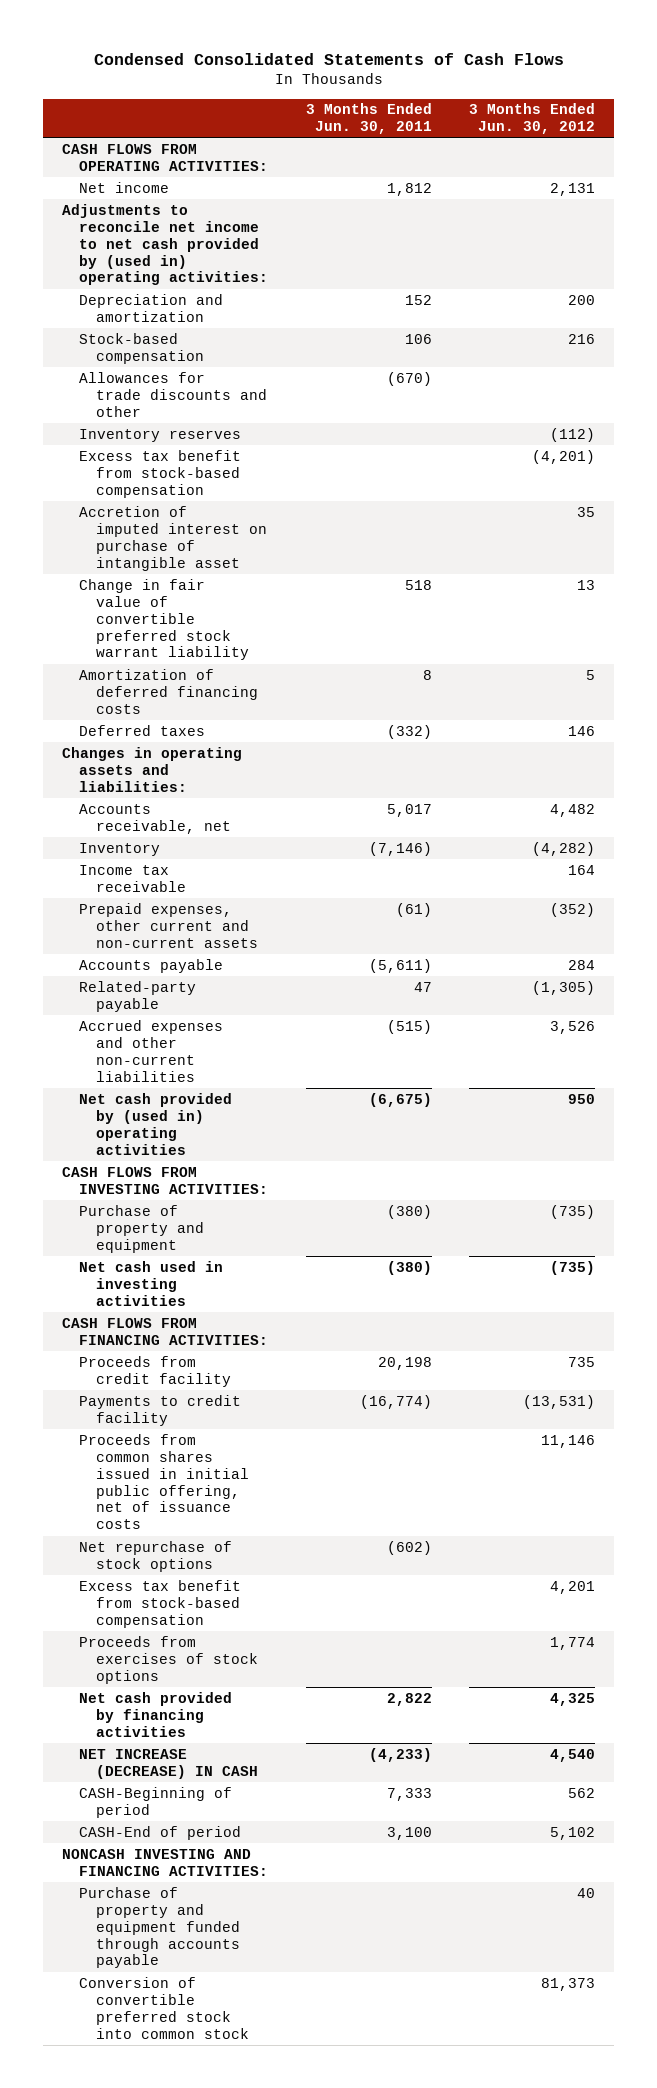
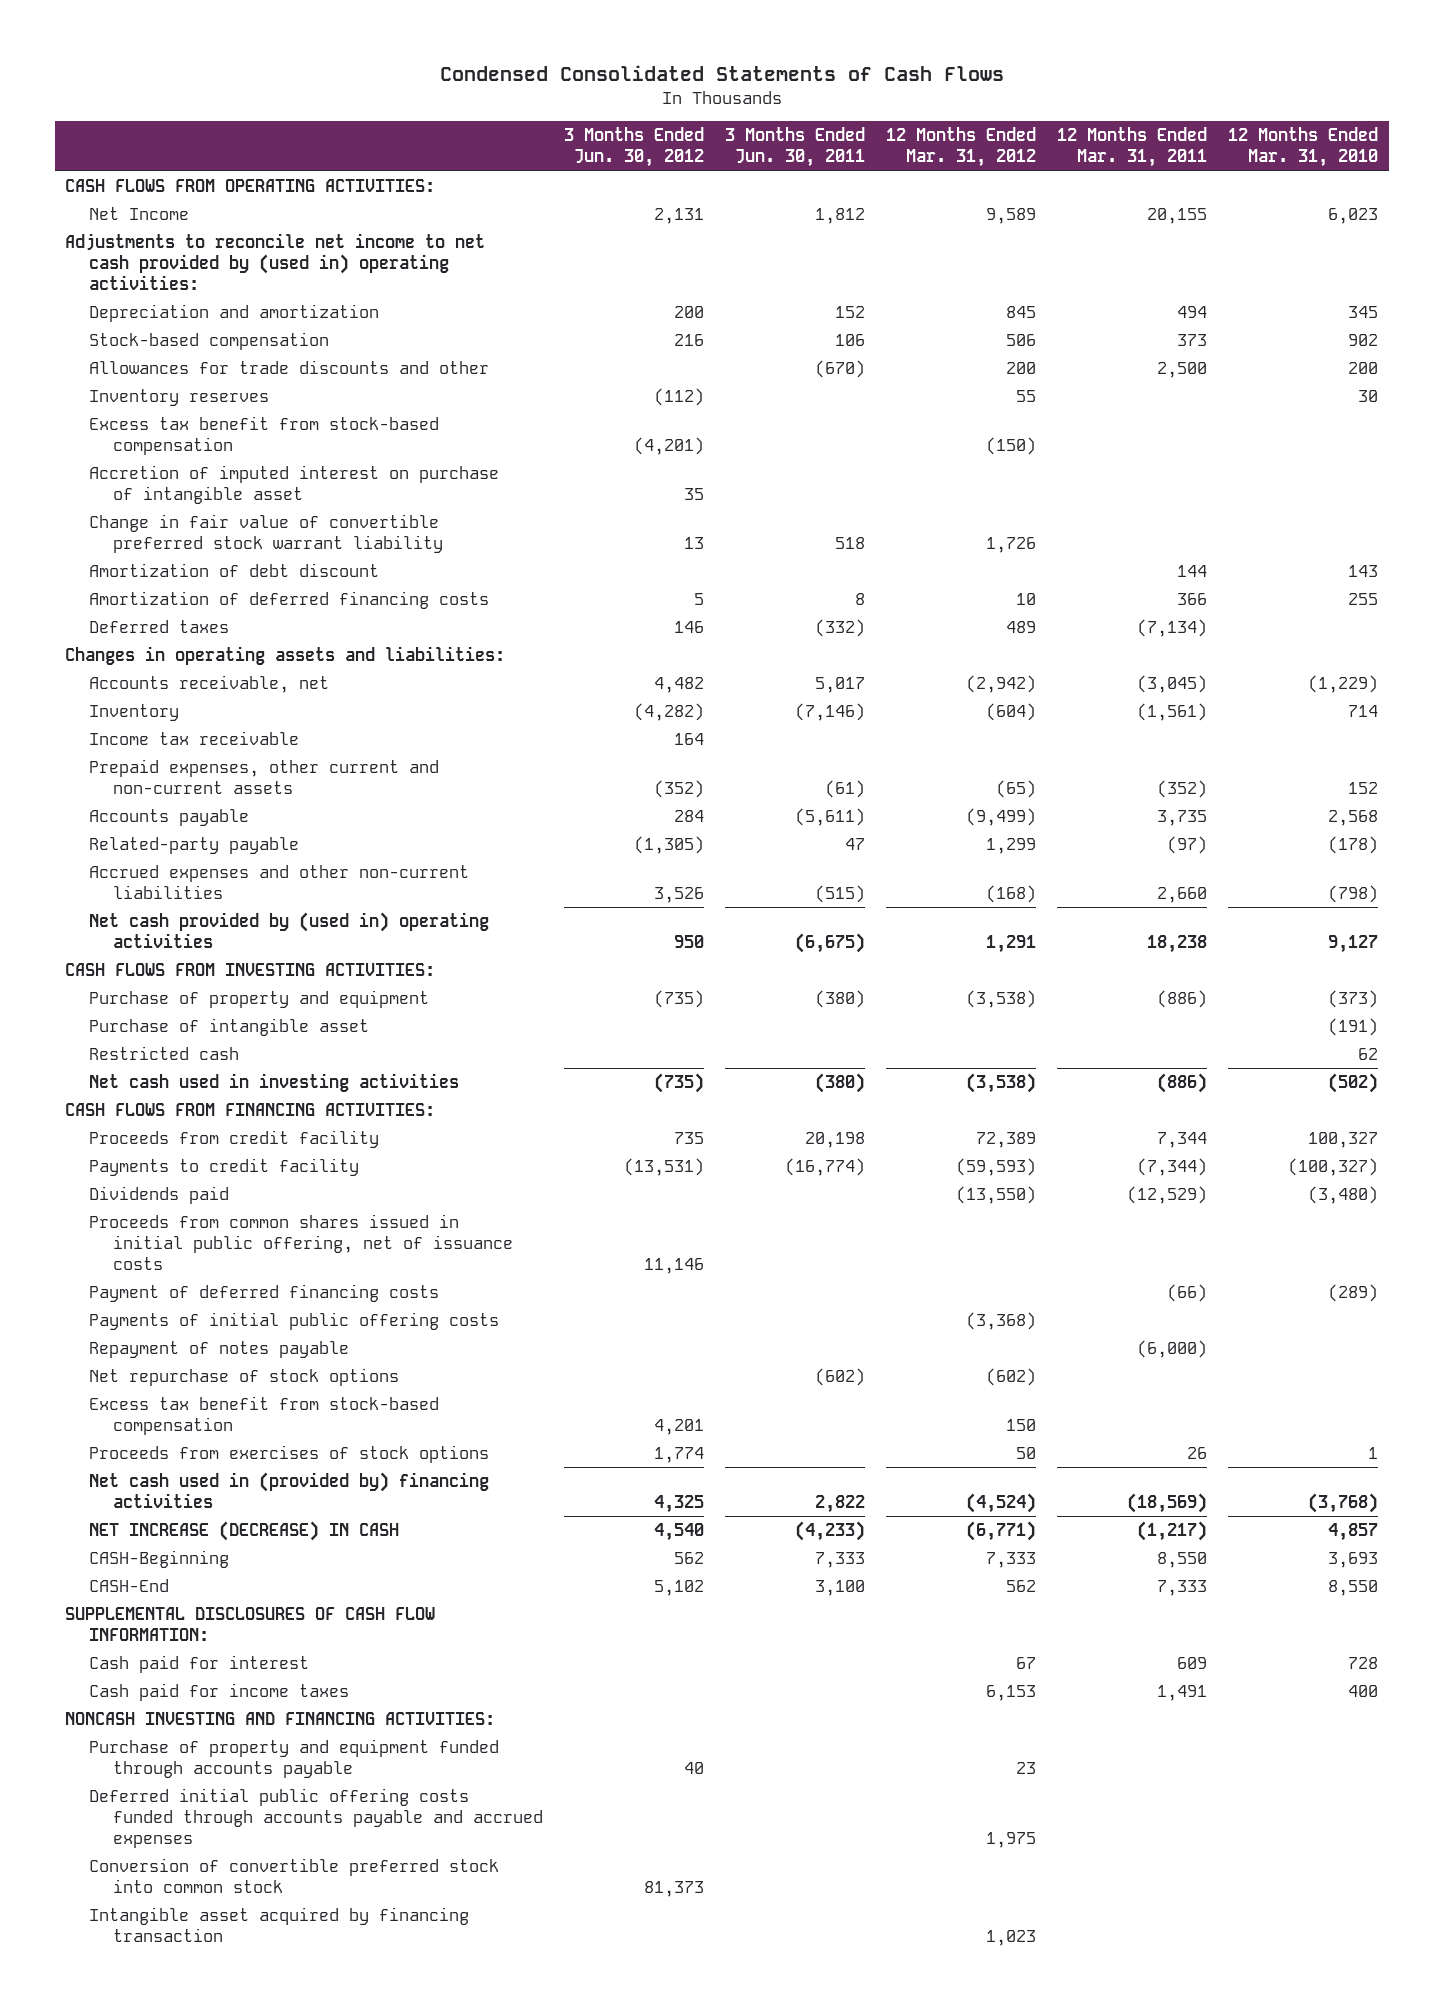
none -> [885,127,1036,168] 12 Months Ended Mar. 31, 2012
none -> [1057,127,1208,168] 12 Months Ended Mar. 31, 2011
none -> [1228,127,1379,168] 12 Months Ended Mar. 31, 2010
[79,181,170,193] Net income -> [89,207,190,221] Net Income
none -> [89,563,380,578] Amortization of debt discount
none -> [89,1018,370,1037] Purchase of intangible asset
none -> [89,1046,240,1061] Restricted cash
none -> [89,1186,230,1205] Dividends paid
none -> [89,1284,440,1303] Payment of deferred financing costs
none -> [89,1312,500,1331] Payments of initial public offering costs
none -> [89,1341,350,1359] Repayment of notes payable
[79,1691,233,1737] Net cash provided by financing activities -> [89,1472,490,1509] Net cash used in (provided by) financing activities
[79,1786,233,1818] CASH-Beginning of period -> [89,1550,230,1569] CASH-Beginning
[79,1825,242,1840] CASH-End of period -> [89,1579,170,1593] CASH-End
none -> [65,1607,436,1642] SUPPLEMENTAL DISCLOSURES OF CASH FLOW INFORMATION:
none -> [89,1655,310,1674] Cash paid for interest
none -> [89,1683,350,1702] Cash paid for income taxes
none -> [89,1788,543,1849] Deferred initial public offering costs funded through accounts payable and accrued expenses
none -> [89,1907,470,1943] Intangible asset acquired by financing transaction

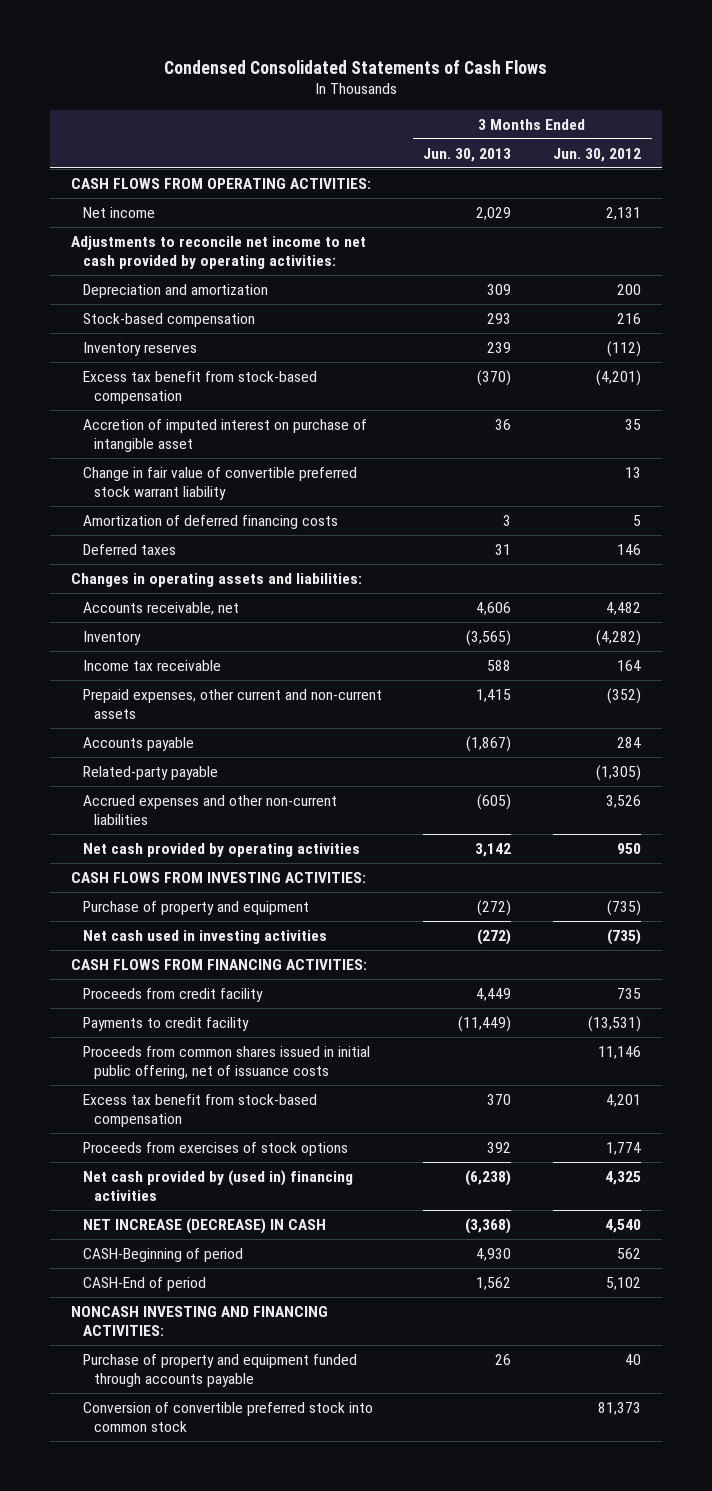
[724,127,865,168] 3 Months Ended Jun. 30, 2011 -> none
[885,127,1036,168] 12 Months Ended Mar. 31, 2012 -> none
[1057,127,1208,168] 12 Months Ended Mar. 31, 2011 -> none
[1228,127,1379,168] 12 Months Ended Mar. 31, 2010 -> none
none -> [423,147,512,162] Jun. 30, 2013
[89,207,190,221] Net Income -> [82,206,155,218] Net income
[65,233,486,291] Adjustments to reconcile net income to net cash provided by (used in) operating activities: -> [70,235,366,269] Adjustments to reconcile net income to net cash provided by operating activities:
[89,360,490,375] Allowances for trade discounts and other -> none
[89,563,380,578] Amortization of debt discount -> none
[89,912,490,949] Net cash provided by (used in) operating activities -> [82,842,360,857] Net cash provided by operating activities
[89,1018,370,1037] Purchase of intangible asset -> none
[89,1046,240,1061] Restricted cash -> none
[89,1186,230,1205] Dividends paid -> none
[89,1284,440,1303] Payment of deferred financing costs -> none
[89,1312,500,1331] Payments of initial public offering costs -> none
[89,1341,350,1359] Repayment of notes payable -> none
[89,1368,400,1387] Net repurchase of stock options -> none
[89,1472,490,1509] Net cash used in (provided by) financing activities -> [82,1169,353,1201] Net cash provided by (used in) financing activities
[65,1607,436,1642] SUPPLEMENTAL DISCLOSURES OF CASH FLOW INFORMATION: -> none
[89,1655,310,1674] Cash paid for interest -> none
[89,1683,350,1702] Cash paid for income taxes -> none
[89,1550,230,1569] CASH-Beginning -> [82,1247,243,1262] CASH-Beginning of period
[89,1579,170,1593] CASH-End -> [82,1276,206,1291] CASH-End of period
[89,1788,543,1849] Deferred initial public offering costs funded through accounts payable and accrued expenses -> none
[89,1907,470,1943] Intangible asset acquired by financing transaction -> none

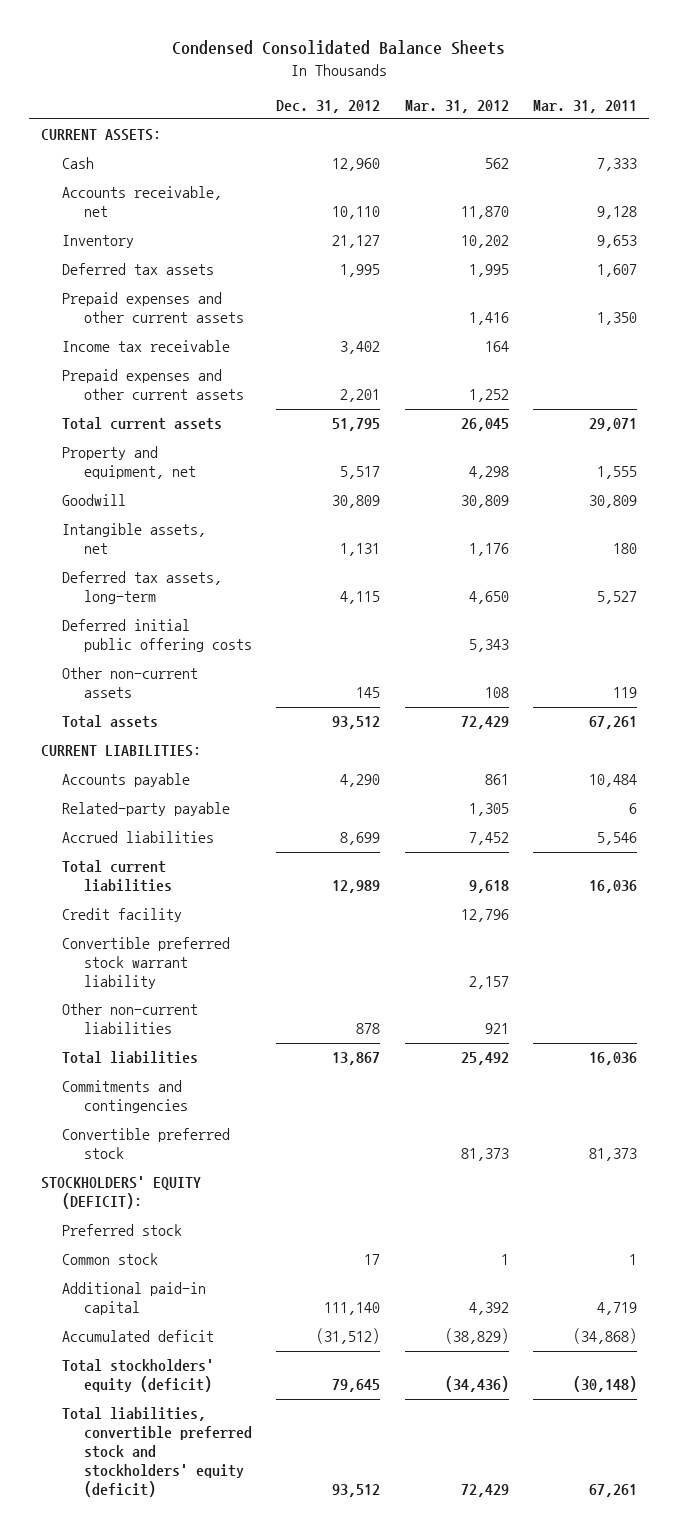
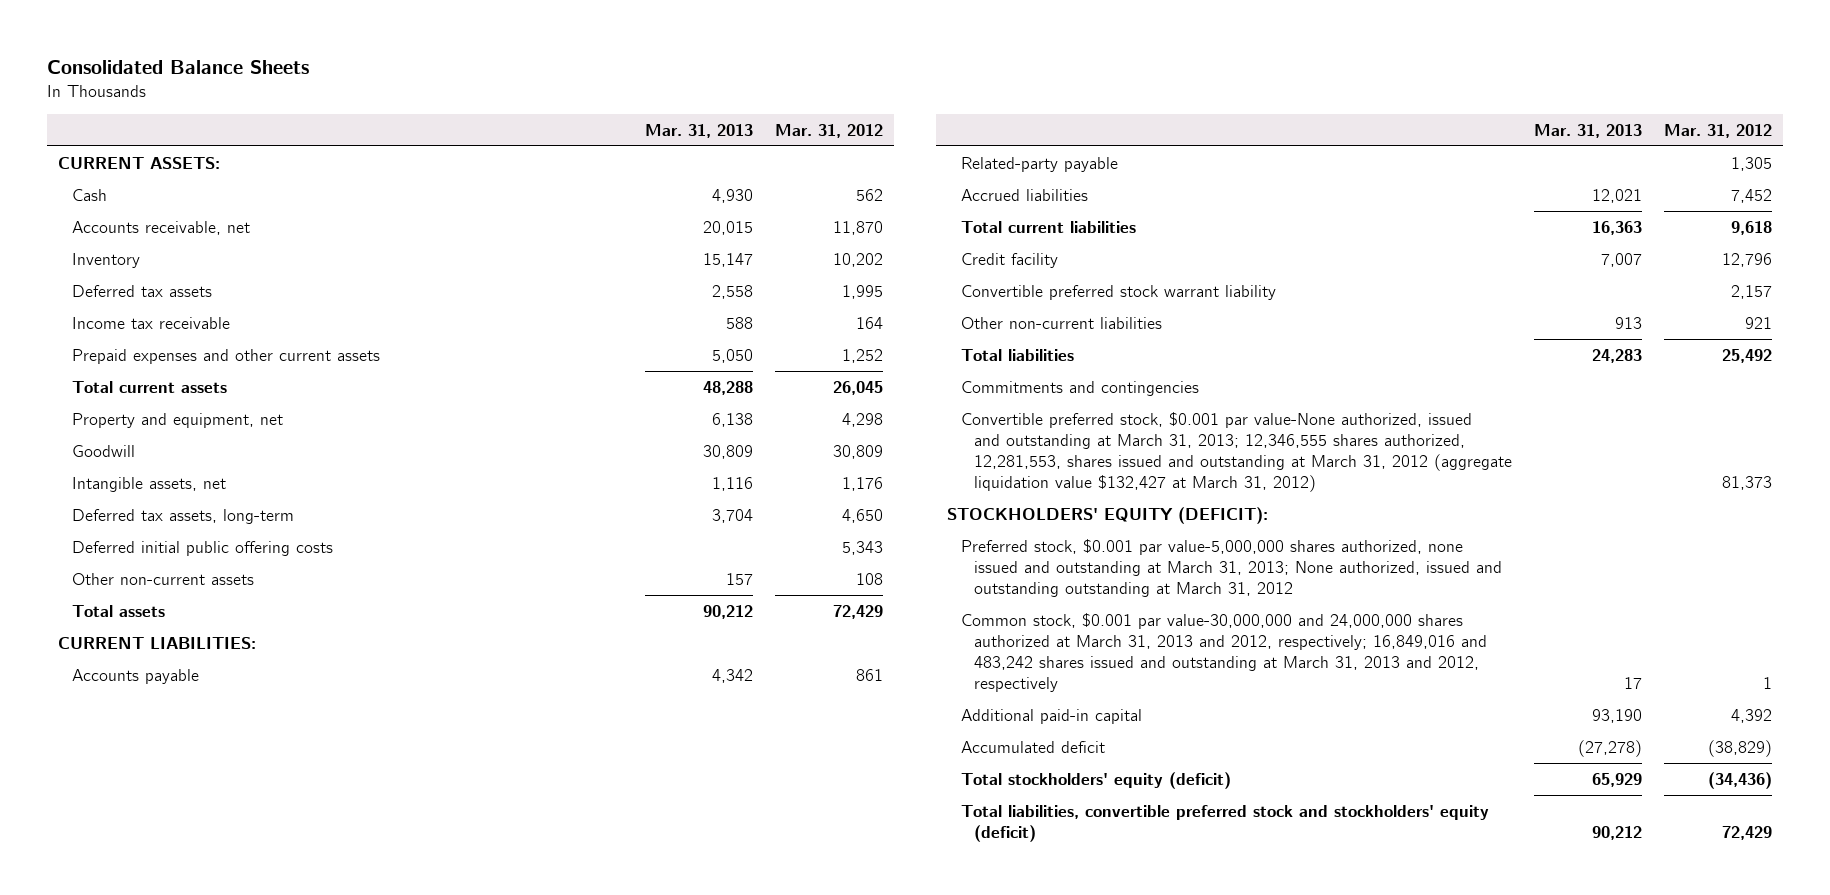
[172,40,506,56] Condensed Consolidated Balance Sheets -> [47,59,310,74] Consolidated Balance Sheets
[276,99,381,113] Dec. 31, 2012 -> none
[533,99,638,113] Mar. 31, 2011 -> none
none -> [644,123,753,138] Mar. 31, 2013
[62,292,244,324] Prepaid expenses and other current assets -> none
[62,1128,231,1160] Convertible preferred stock -> [960,411,1512,493] Convertible preferred stock, $0.001 par value-None authorized, issued and outstanding at March 31, 2013; 12,346,555 shares authorized, 12,281,553, shares issued and outstanding at March 31, 2012 (aggregate liquidation value $132,427 at March 31, 2012)
[62,1224,183,1237] Preferred stock -> [960,538,1502,597] Preferred stock, $0.001 par value-5,000,000 shares authorized, none issued and outstanding at March 31, 2013; None authorized, issued and outstanding outstanding at March 31, 2012
[62,1253,159,1266] Common stock -> [960,612,1487,693] Common stock, $0.001 par value-30,000,000 and 24,000,000 shares authorized at March 31, 2013 and 2012, respectively; 16,849,016 and 483,242 shares issued and outstanding at March 31, 2013 and 2012, respectively

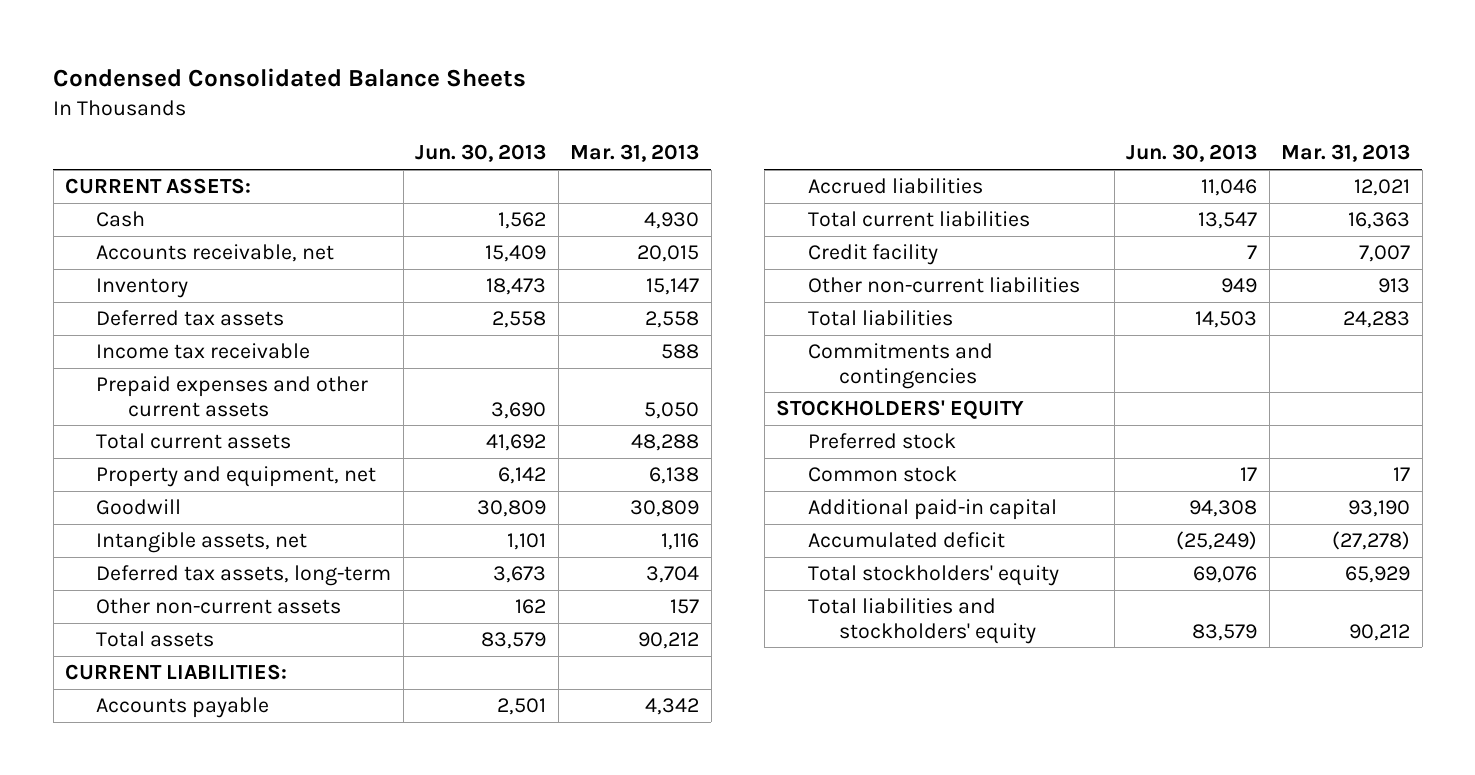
[47,59,310,74] Consolidated Balance Sheets -> [53,68,527,88] Condensed Consolidated Balance Sheets
[774,123,883,138] Mar. 31, 2012 -> none
none -> [415,144,547,163] Jun. 30, 2013
[71,540,333,556] Deferred initial public offering costs -> none
[960,156,1118,172] Related-party payable -> none
[960,284,1276,300] Convertible preferred stock warrant liability -> none
[960,411,1512,493] Convertible preferred stock, $0.001 par value-None authorized, issued and outstanding at March 31, 2013; 12,346,555 shares authorized, 12,281,553, shares issued and outstanding at March 31, 2012 (aggregate liquidation value $132,427 at March 31, 2012) -> none
[947,506,1269,524] STOCKHOLDERS' EQUITY (DEFICIT): -> [776,400,1025,420] STOCKHOLDERS' EQUITY
[960,538,1502,597] Preferred stock, $0.001 par value-5,000,000 shares authorized, none issued and outstanding at March 31, 2013; None authorized, issued and outstanding outstanding at March 31, 2012 -> [807,433,956,450] Preferred stock
[960,612,1487,693] Common stock, $0.001 par value-30,000,000 and 24,000,000 shares authorized at March 31, 2013 and 2012, respectively; 16,849,016 and 483,242 shares issued and outstanding at March 31, 2013 and 2012, respectively -> [807,466,957,483] Common stock
[960,771,1231,789] Total stockholders' equity (deficit) -> [807,565,1059,587] Total stockholders' equity
[960,804,1489,842] Total liabilities, convertible preferred stock and stockholders' equity (deficit) -> [807,598,1036,644] Total liabilities and stockholders' equity

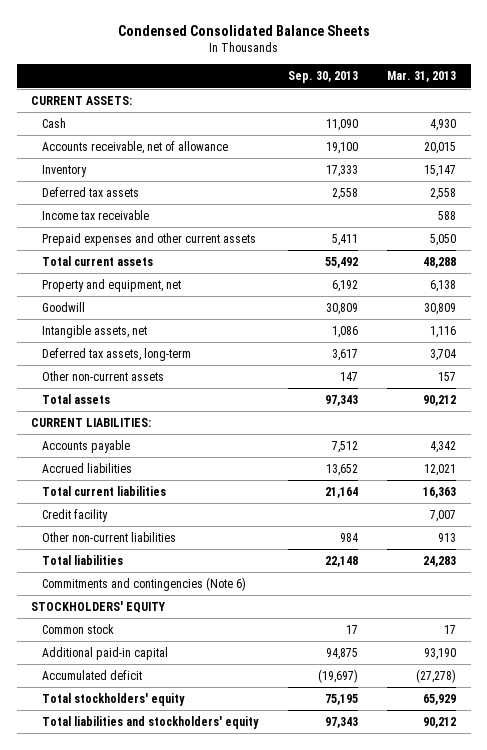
[415,144,547,163] Jun. 30, 2013 -> none
none -> [287,71,358,84] Sep. 30, 2013
[96,244,335,263] Accounts receivable, net -> [42,141,229,155] Accounts receivable, net of allowance
[807,343,993,389] Commitments and contingencies -> [42,577,247,592] Commitments and contingencies (Note 6)
[807,433,956,450] Preferred stock -> none

